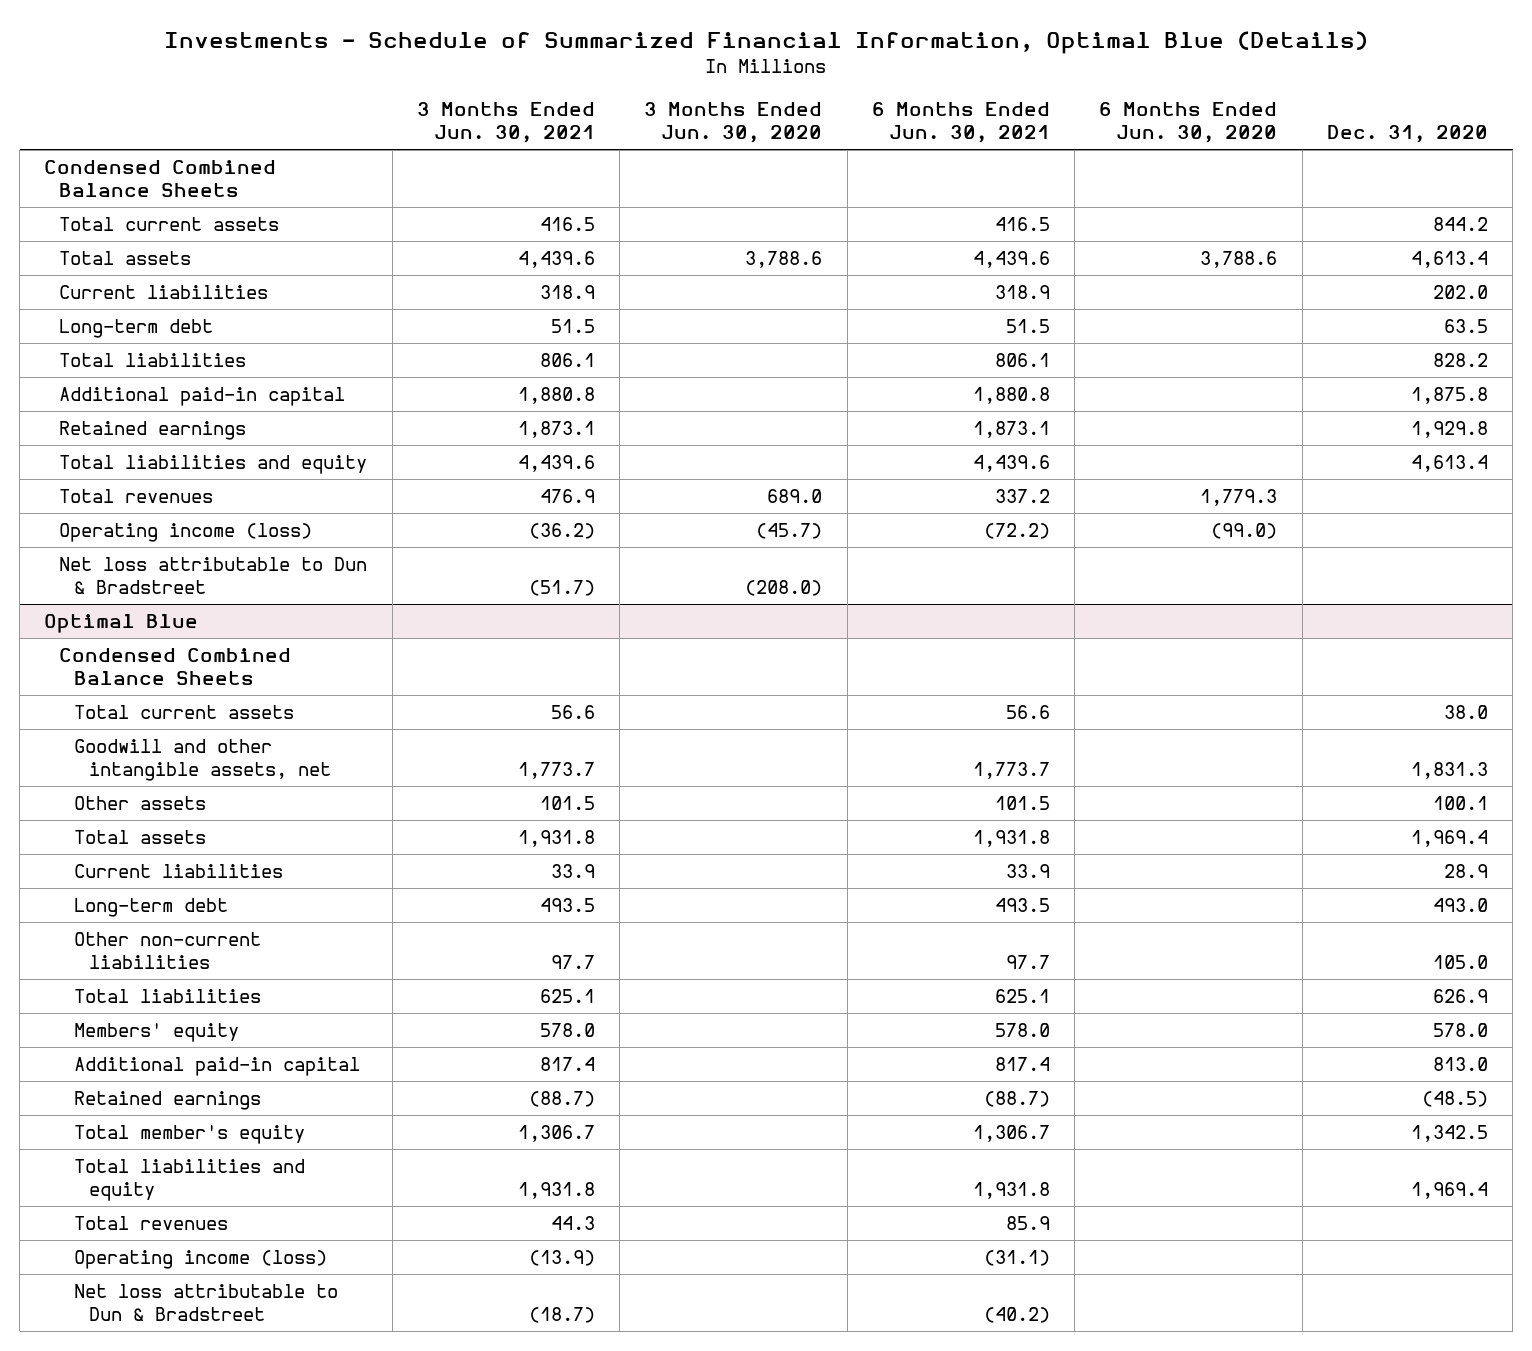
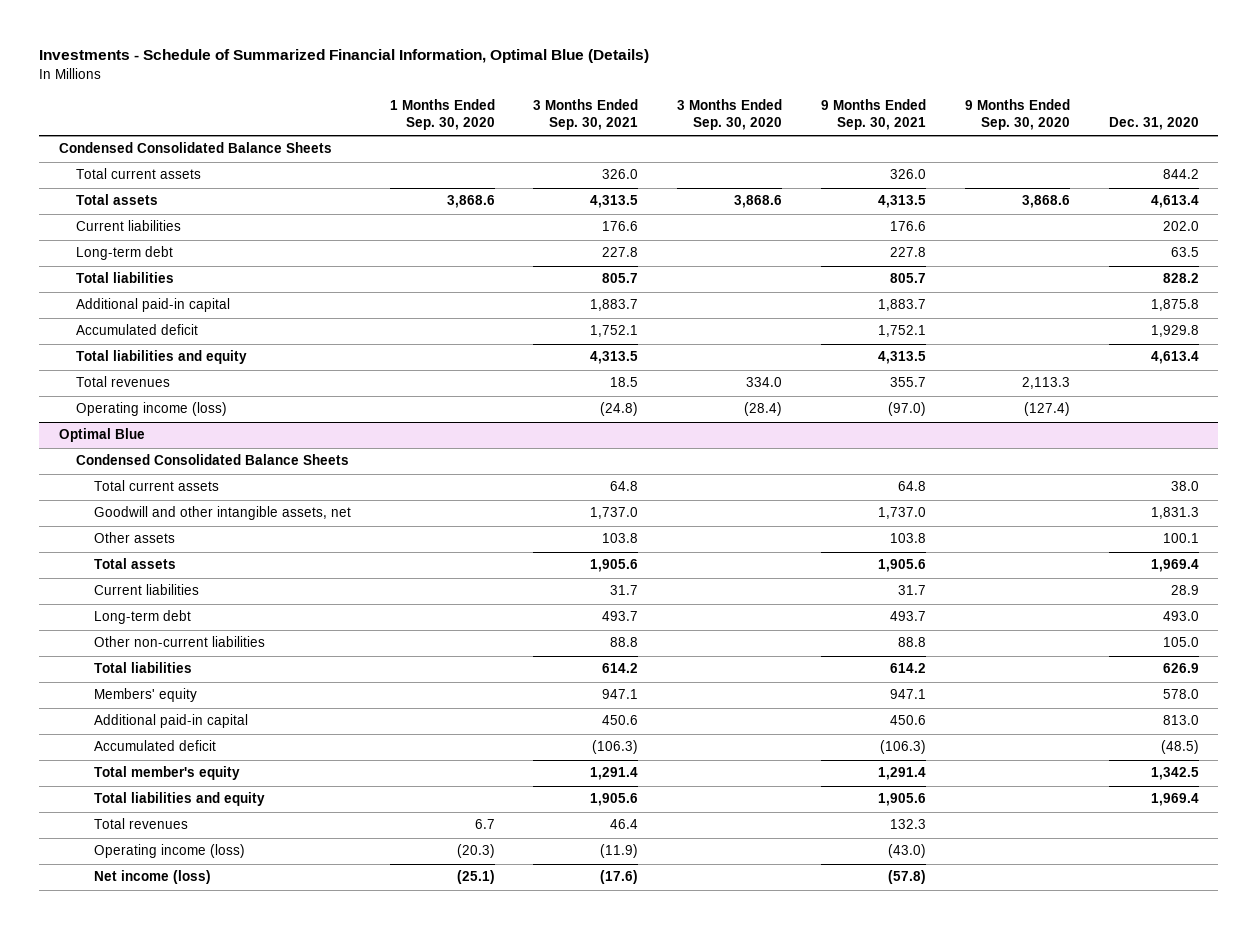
[416,101,595,144] 3 Months Ended Jun. 30, 2021 -> none
[644,101,823,144] 3 Months Ended Jun. 30, 2020 -> none
[871,101,1050,144] 6 Months Ended Jun. 30, 2021 -> none
[1099,101,1278,144] 6 Months Ended Jun. 30, 2020 -> none
none -> [389,98,495,130] 1 Months Ended Sep. 30, 2020
none -> [533,98,639,130] 3 Months Ended Sep. 30, 2021
none -> [677,98,783,130] 3 Months Ended Sep. 30, 2020
none -> [821,98,927,130] 9 Months Ended Sep. 30, 2021
none -> [964,98,1070,130] 9 Months Ended Sep. 30, 2020
[44,160,277,198] Condensed Combined Balance Sheets -> [58,142,332,154] Condensed Consolidated Balance Sheets
[59,421,247,441] Retained earnings -> [76,324,199,336] Accumulated deficit
[59,557,368,595] Net loss attributable to Dun & Bradstreet -> none
[59,648,292,686] Condensed Combined Balance Sheets -> [76,454,350,466] Condensed Consolidated Balance Sheets
[74,1091,262,1111] Retained earnings -> [93,740,216,752] Accumulated deficit
[74,1284,339,1322] Net loss attributable to Dun & Bradstreet -> [93,870,211,885] Net income (loss)

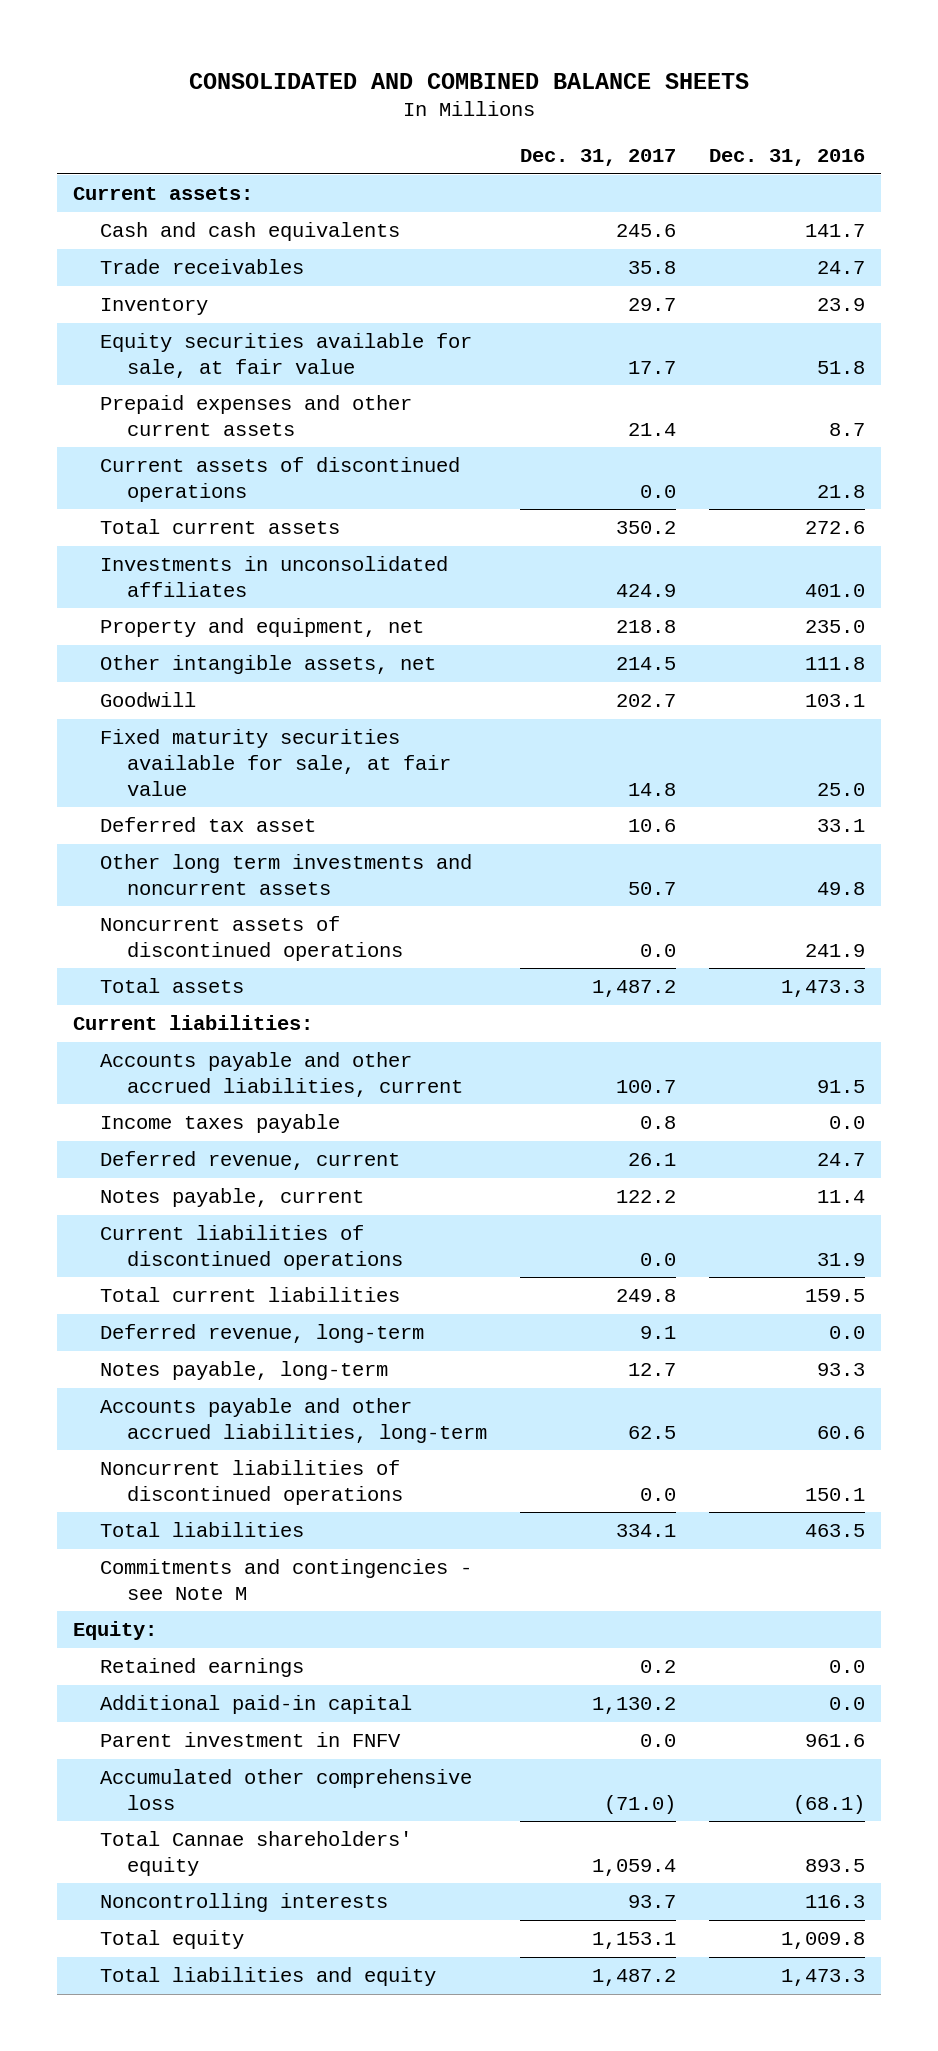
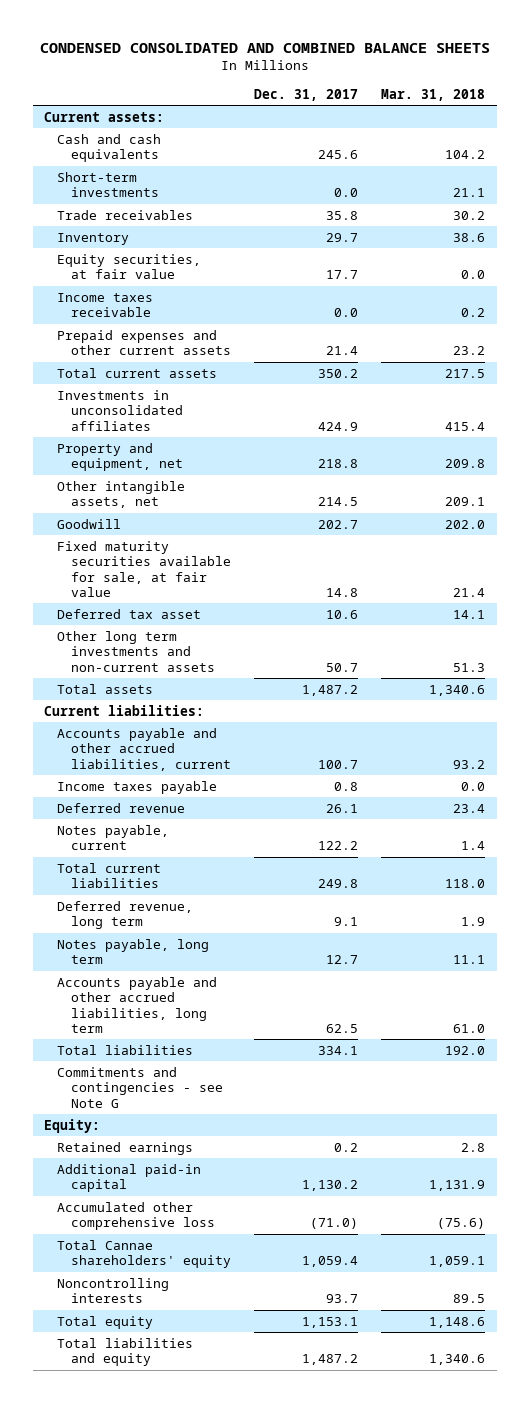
[189,72,750,89] CONSOLIDATED AND COMBINED BALANCE SHEETS -> [39,42,490,53] CONDENSED CONSOLIDATED AND COMBINED BALANCE SHEETS
[708,148,865,166] Dec. 31, 2016 -> none
none -> [381,88,486,101] Mar. 31, 2018
none -> [57,171,159,198] Short-term investments
[100,333,473,378] Equity securities available for sale, at fair value -> [57,253,202,280] Equity securities, at fair value
none -> [57,292,154,318] Income taxes receivable
[100,457,461,502] Current assets of discontinued operations -> none
[100,916,404,961] Noncurrent assets of discontinued operations -> none
[100,854,473,895] Other long term investments and noncurrent assets -> [57,630,215,672] Other long term investments and non-current assets
[100,1151,401,1171] Deferred revenue, current -> [57,802,186,813] Deferred revenue
[100,1225,404,1270] Current liabilities of discontinued operations -> none
[100,1460,404,1505] Noncurrent liabilities of discontinued operations -> none
[100,1324,425,1344] Deferred revenue, long-term -> [57,900,194,930] Deferred revenue, long term
[100,1361,389,1381] Notes payable, long-term -> [57,938,210,965] Notes payable, long term
[100,1398,488,1443] Accounts payable and other accrued liabilities, long-term -> [57,976,218,1034] Accounts payable and other accrued liabilities, long term
[100,1559,473,1600] Commitments and contingencies - see Note M -> [57,1066,223,1108] Commitments and contingencies - see Note G
[100,1732,402,1748] Parent investment in FNFV -> none

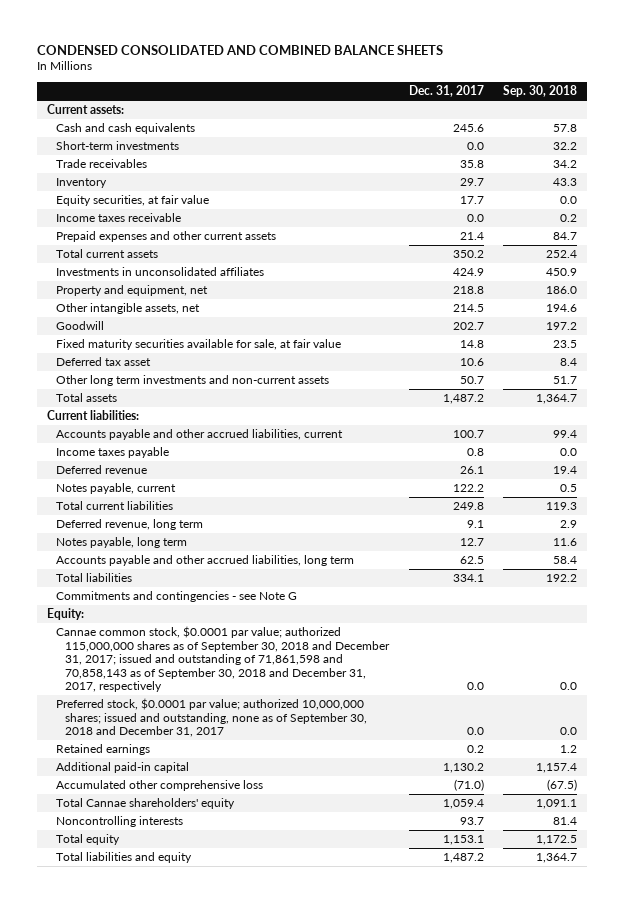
[381,88,486,101] Mar. 31, 2018 -> none
none -> [503,84,578,97] Sep. 30, 2018
none -> [56,626,391,693] Cannae common stock, $0.0001 par value; authorized 115,000,000 shares as of September 30, 2018 and December 31, 2017; issued and outstanding of 71,861,598 and 70,858,143 as of September 30, 2018 and December 31, 2017, respectively
none -> [56,698,368,738] Preferred stock, $0.0001 par value; authorized 10,000,000 shares; issued and outstanding, none as of September 30, 2018 and December 31, 2017

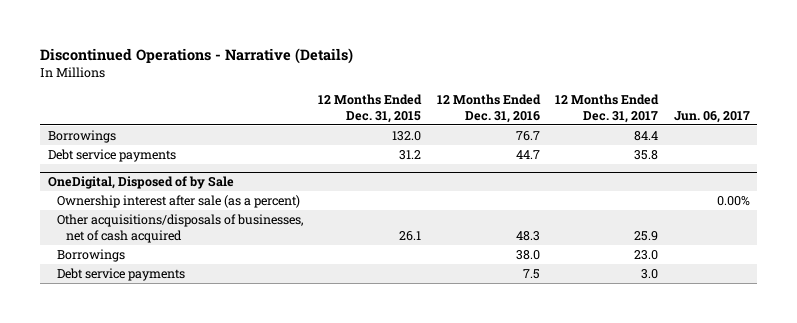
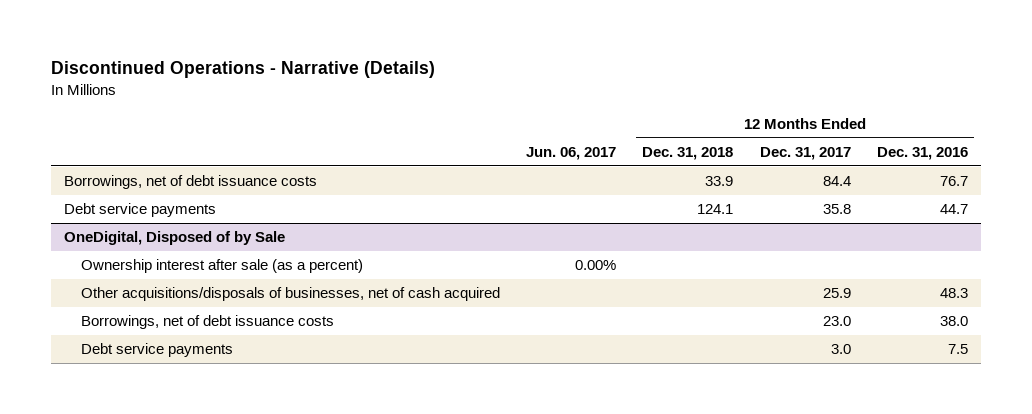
[318,93,423,123] 12 Months Ended Dec. 31, 2015 -> none
none -> [642,146,734,160] Dec. 31, 2018
[47,130,116,144] Borrowings -> [63,175,317,190] Borrowings, net of debt issuance costs
[57,249,126,263] Borrowings -> [80,315,334,330] Borrowings, net of debt issuance costs

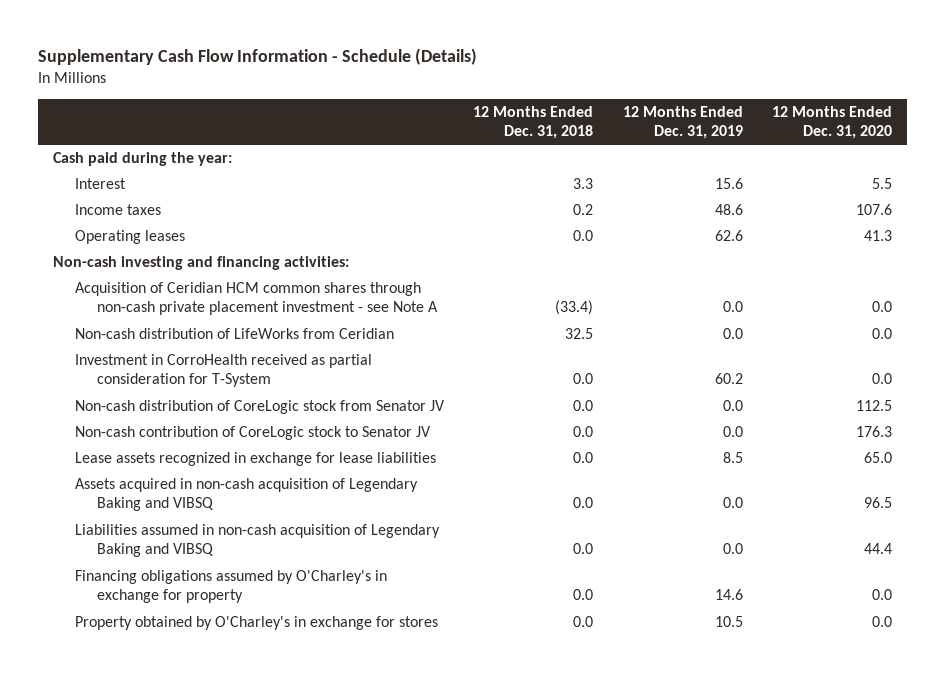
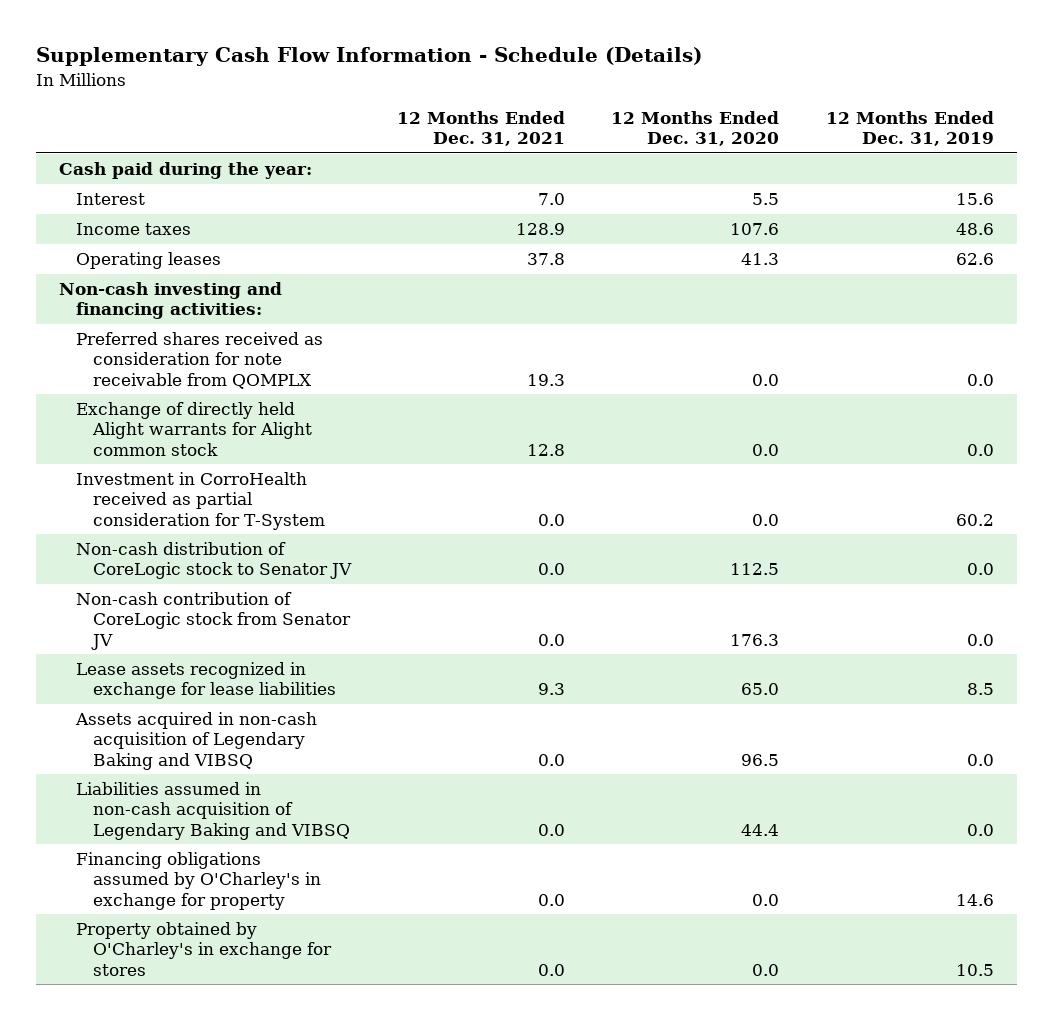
[473,105,594,139] 12 Months Ended Dec. 31, 2018 -> none
none -> [397,110,566,146] 12 Months Ended Dec. 31, 2021
[74,282,438,316] Acquisition of Ceridian HCM common shares through non-cash private placement investment - see Note A -> none
none -> [76,332,324,389] Preferred shares received as consideration for note receivable from QOMPLX
[74,328,394,340] Non-cash distribution of LifeWorks from Ceridian -> [76,402,312,456] Exchange of directly held Alight warrants for Alight common stock
[74,400,445,415] Non-cash distribution of CoreLogic stock from Senator JV -> [76,542,352,580] Non-cash distribution of CoreLogic stock to Senator JV
[74,426,431,441] Non-cash contribution of CoreLogic stock to Senator JV -> [76,592,351,650] Non-cash contribution of CoreLogic stock from Senator JV

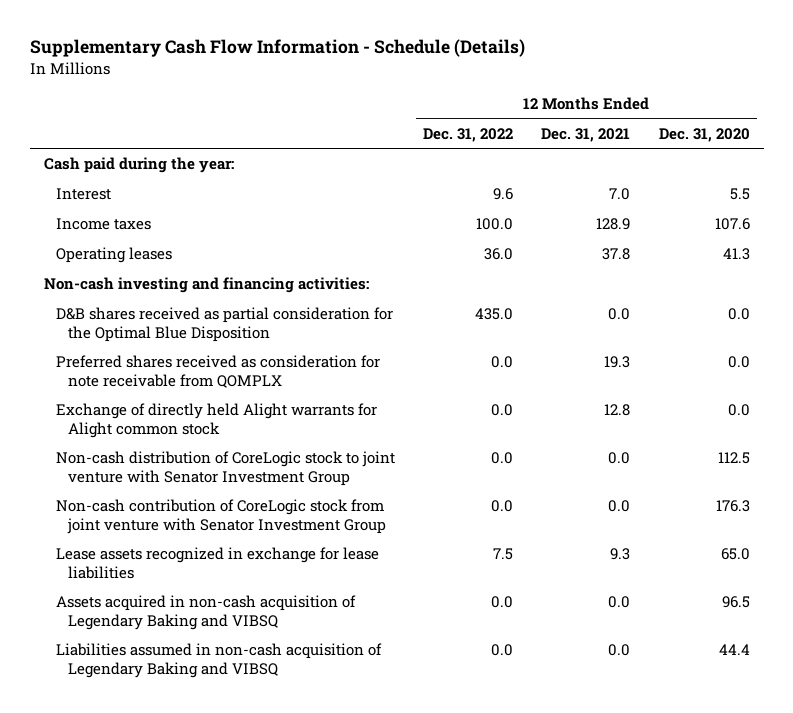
[825,110,994,146] 12 Months Ended Dec. 31, 2019 -> none
none -> [423,128,514,143] Dec. 31, 2022
none -> [56,307,394,342] D&B shares received as partial consideration for the Optimal Blue Disposition
[76,472,325,530] Investment in CorroHealth received as partial consideration for T-System -> none
[76,542,352,580] Non-cash distribution of CoreLogic stock to Senator JV -> [56,451,396,486] Non-cash distribution of CoreLogic stock to joint venture with Senator Investment Group
[76,592,351,650] Non-cash contribution of CoreLogic stock from Senator JV -> [56,499,387,534] Non-cash contribution of CoreLogic stock from joint venture with Senator Investment Group
[76,852,321,910] Financing obligations assumed by O'Charley's in exchange for property -> none
[76,922,332,976] Property obtained by O'Charley's in exchange for stores -> none

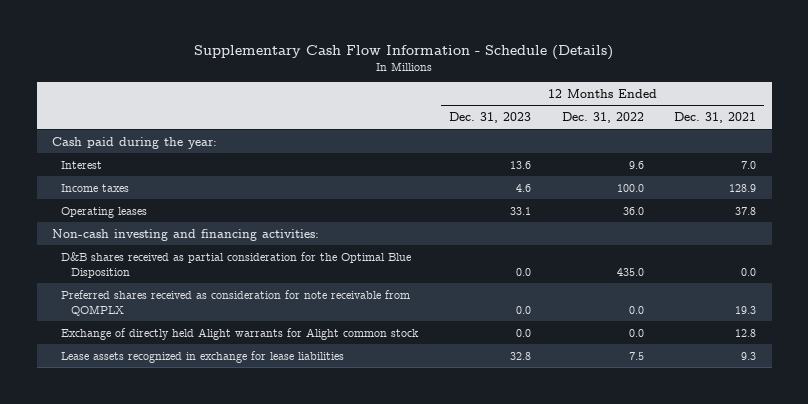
[658,128,750,143] Dec. 31, 2020 -> none
none -> [449,112,532,124] Dec. 31, 2023
[56,451,396,486] Non-cash distribution of CoreLogic stock to joint venture with Senator Investment Group -> none
[56,499,387,534] Non-cash contribution of CoreLogic stock from joint venture with Senator Investment Group -> none
[56,595,357,630] Assets acquired in non-cash acquisition of Legendary Baking and VIBSQ -> none
[56,643,383,678] Liabilities assumed in non-cash acquisition of Legendary Baking and VIBSQ -> none

